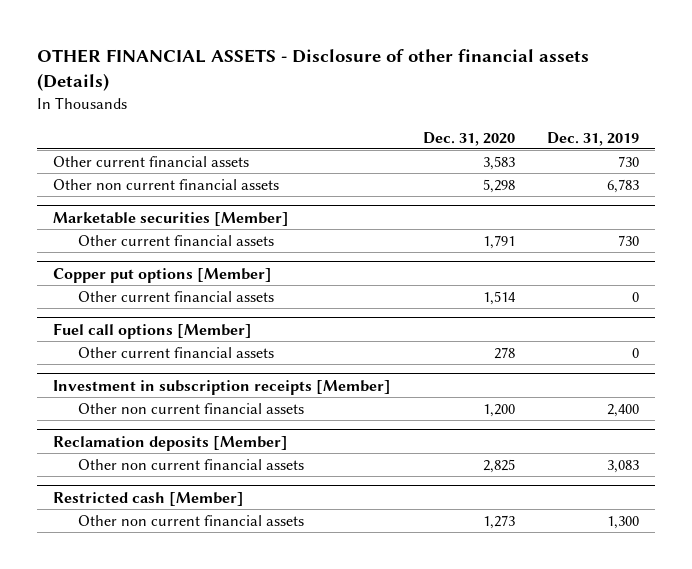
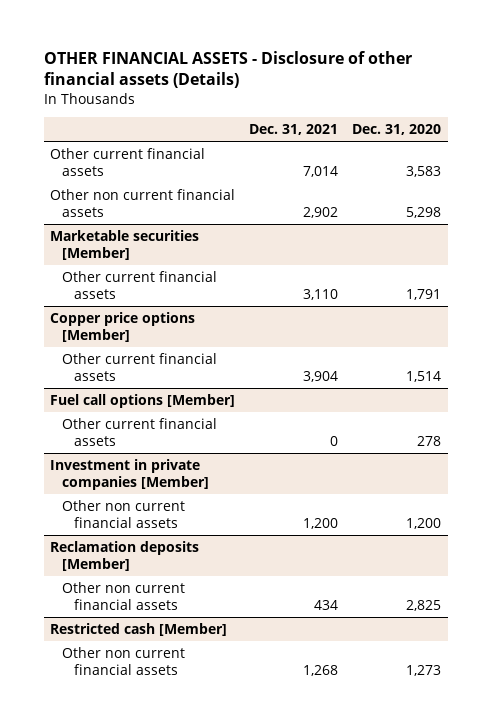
[546,131,639,146] Dec. 31, 2019 -> none
none -> [249,124,339,136] Dec. 31, 2021
[52,267,272,283] Copper put options [Member] -> [50,311,196,342] Copper price options [Member]
[52,379,391,395] Investment in subscription receipts [Member] -> none
none -> [50,458,210,490] Investment in private companies [Member]

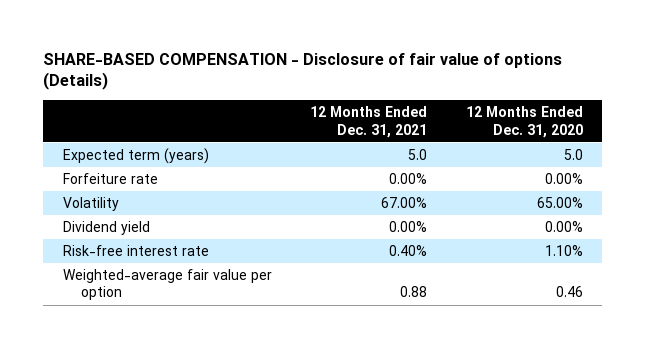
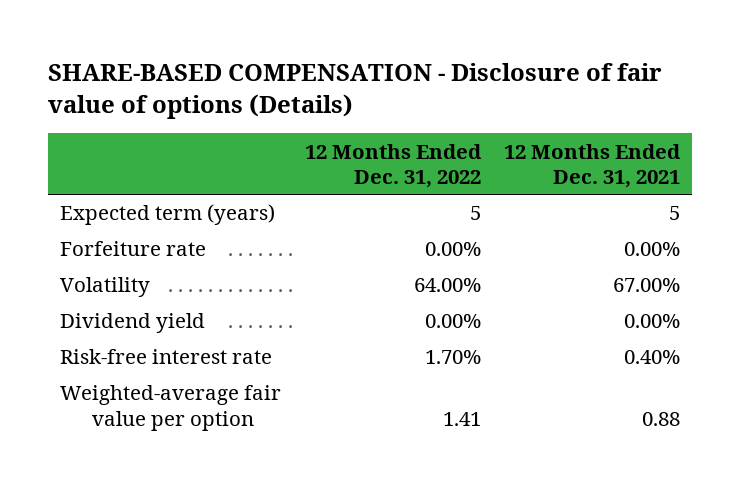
[466,106,584,138] 12 Months Ended Dec. 31, 2020 -> none
none -> [304,143,482,188] 12 Months Ended Dec. 31, 2022
[408,148,428,160] 5.0 -> [669,206,681,221] 5

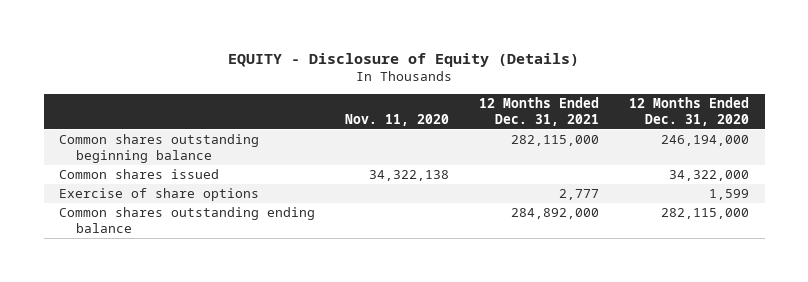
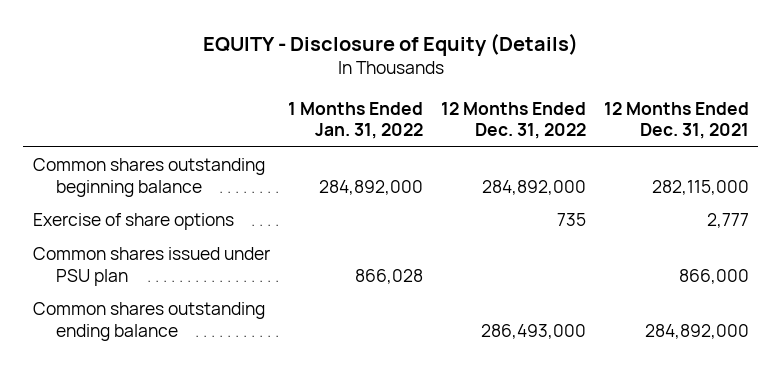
[344,113,449,126] Nov. 11, 2020 -> none
[629,97,750,126] 12 Months Ended Dec. 31, 2020 -> none
none -> [287,101,423,140] 1 Months Ended Jan. 31, 2022
none -> [441,101,587,140] 12 Months Ended Dec. 31, 2022
[58,169,219,180] Common shares issued -> none
none -> [32,247,270,286] Common shares issued under PSU plan

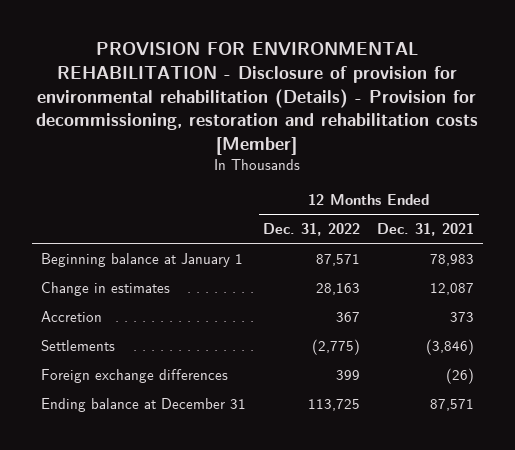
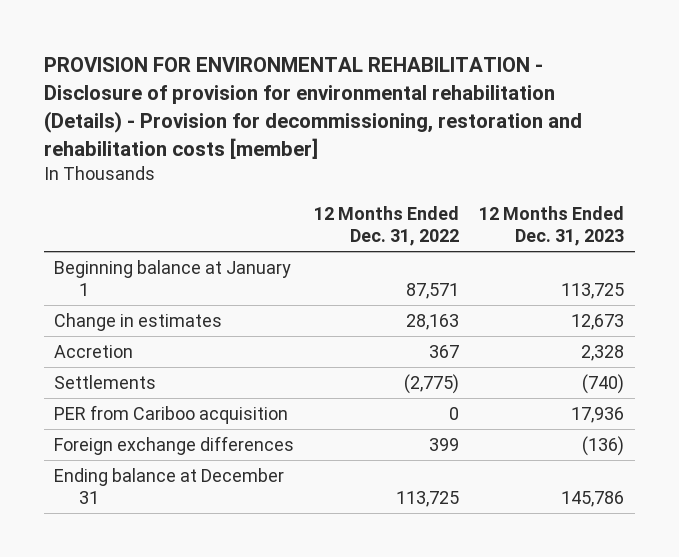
[36,42,479,155] PROVISION FOR ENVIRONMENTAL REHABILITATION - Disclosure of provision for environmental rehabilitation (Details) - Provision for decommissioning, restoration and rehabilitation costs [Member] -> [44,57,583,159] PROVISION FOR ENVIRONMENTAL REHABILITATION - Disclosure of provision for environmental rehabilitation (Details) - Provision for decommissioning, restoration and rehabilitation costs [member]
[377,222,475,236] Dec. 31, 2021 -> none
none -> [479,205,625,247] 12 Months Ended Dec. 31, 2023
none -> [54,405,289,425] PER from Cariboo acquisition

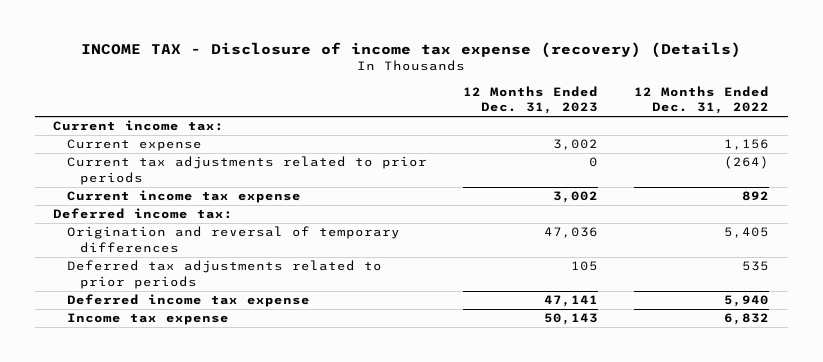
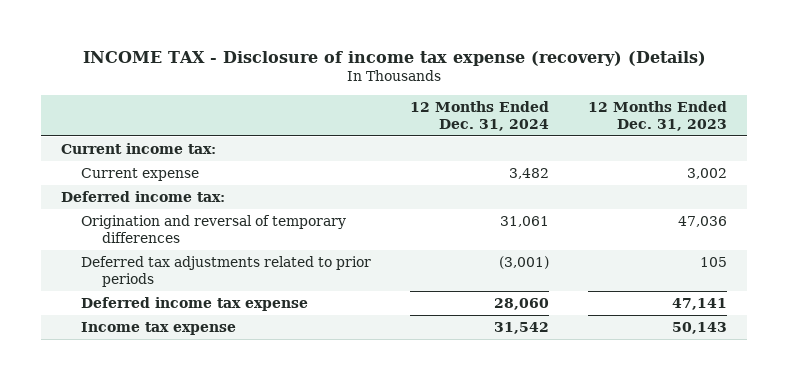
[634,86,770,115] 12 Months Ended Dec. 31, 2022 -> none
none -> [410,101,550,131] 12 Months Ended Dec. 31, 2024
[66,156,427,185] Current tax adjustments related to prior periods -> none
[66,190,301,204] Current income tax expense -> none

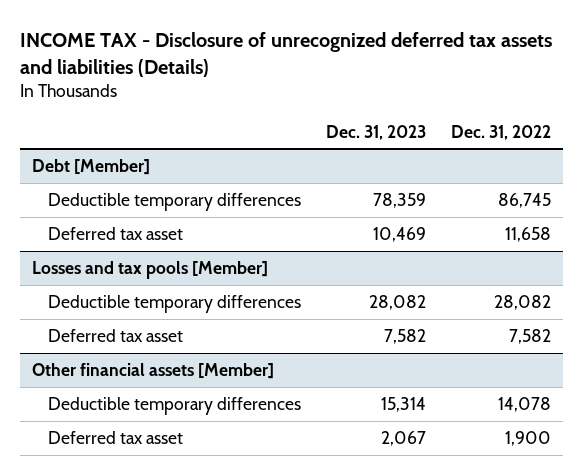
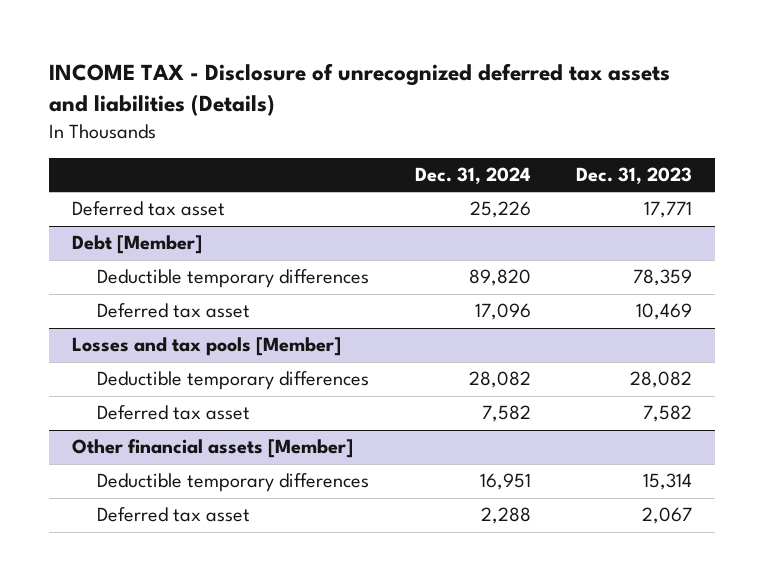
[450,124,551,140] Dec. 31, 2022 -> none
none -> [414,166,531,184] Dec. 31, 2024
none -> [72,201,226,217] Deferred tax asset

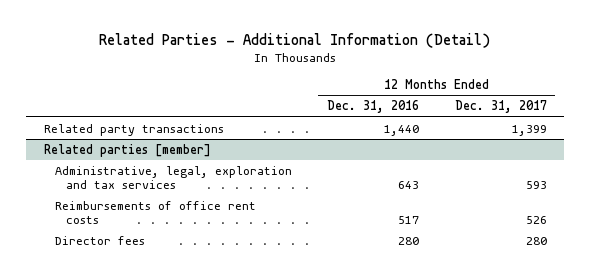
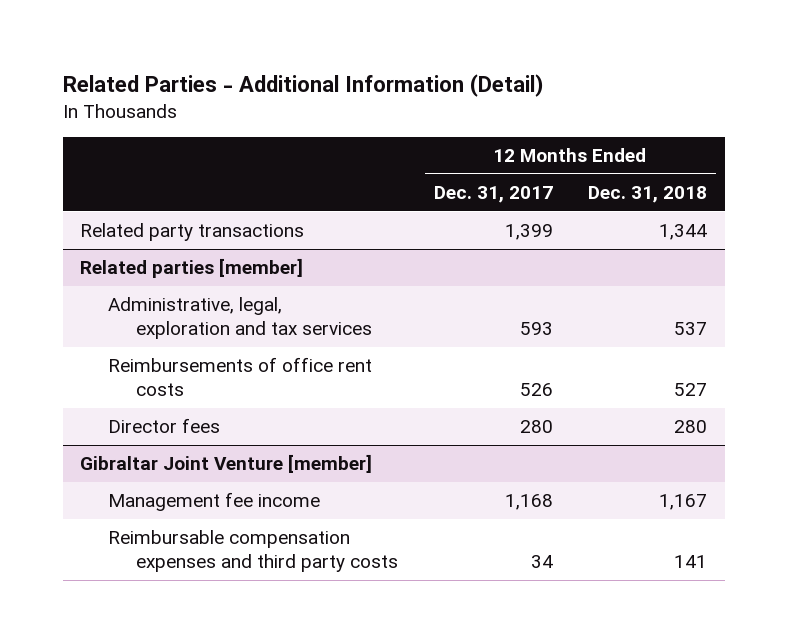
[327,100,420,114] Dec. 31, 2016 -> none
none -> [588,186,708,204] Dec. 31, 2018
none -> [80,454,373,474] Gibraltar Joint Venture [member]
none -> [108,492,321,512] Management fee income
none -> [108,530,399,573] Reimbursable compensation expenses and third party costs

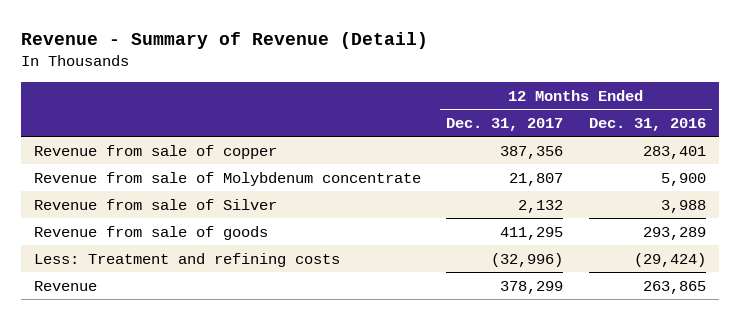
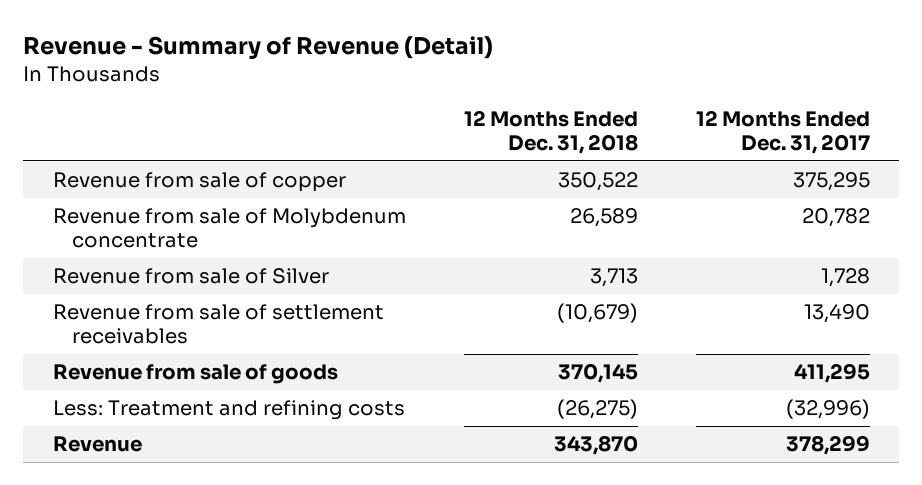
[588,117,706,131] Dec. 31, 2016 -> none
none -> [463,109,638,154] 12 Months Ended Dec. 31, 2018
[500,145,564,159] 387,356 -> [792,172,870,192] 375,295
[509,172,564,186] 21,807 -> [801,208,870,228] 20,782
[518,199,564,213] 2,132 -> [820,268,870,288] 1,728
none -> [52,304,384,345] Revenue from sale of settlement receivables

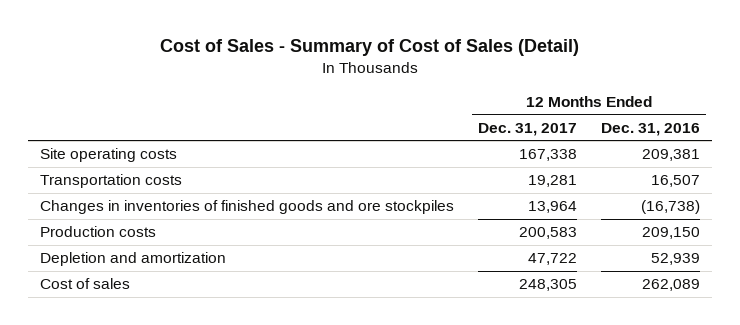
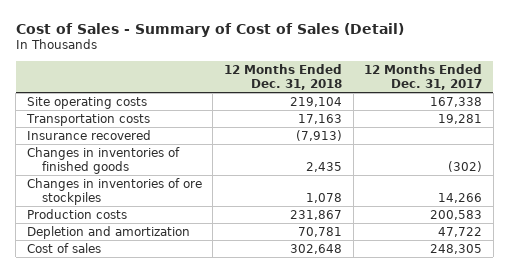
[600,122,700,136] Dec. 31, 2016 -> none
none -> [224,63,343,90] 12 Months Ended Dec. 31, 2018
none -> [26,129,151,140] Insurance recovered
none -> [26,146,180,174] Changes in inventories of finished goods
[40,200,455,215] Changes in inventories of finished goods and ore stockpiles -> [26,177,202,205] Changes in inventories of ore stockpiles
[527,201,577,214] 13,964 -> [438,192,483,203] 14,266

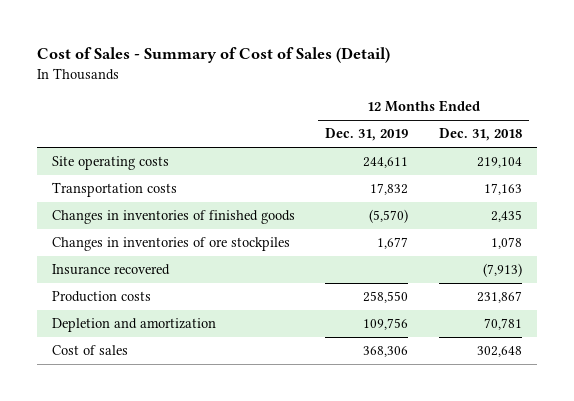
[364,63,483,90] 12 Months Ended Dec. 31, 2017 -> none
none -> [325,128,409,142] Dec. 31, 2019
[26,129,151,140] Insurance recovered -> [52,264,171,276] Insurance recovered

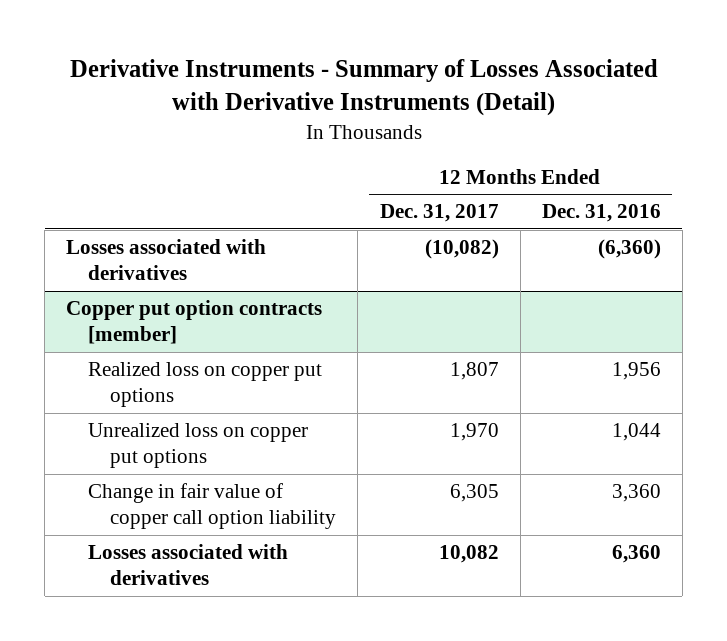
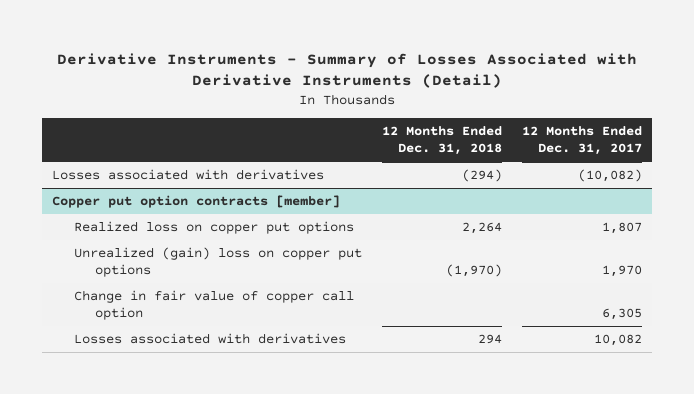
[541,204,661,223] Dec. 31, 2016 -> none
none -> [381,126,502,156] 12 Months Ended Dec. 31, 2018
[88,423,309,469] Unrealized loss on copper put options -> [73,247,362,278] Unrealized (gain) loss on copper put options
[88,483,337,530] Change in fair value of copper call option liability -> [73,290,354,321] Change in fair value of copper call option

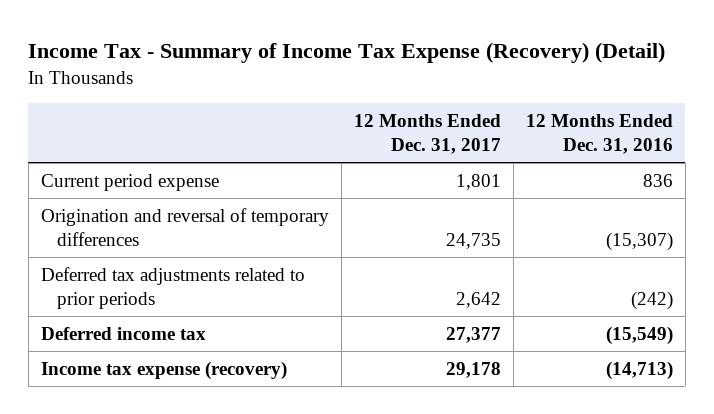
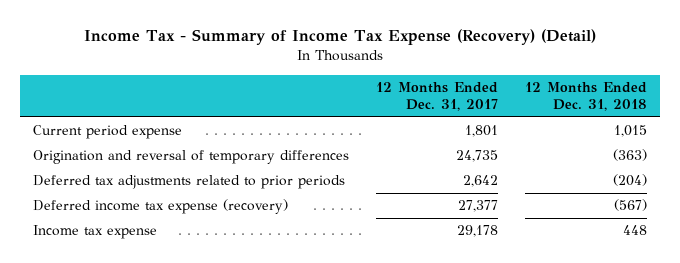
[525,113,673,154] 12 Months Ended Dec. 31, 2016 -> none
none -> [524,81,647,112] 12 Months Ended Dec. 31, 2018
[40,326,206,340] Deferred income tax -> [33,199,289,215] Deferred income tax expense (recovery)
[40,360,287,380] Income tax expense (recovery) -> [33,225,158,240] Income tax expense

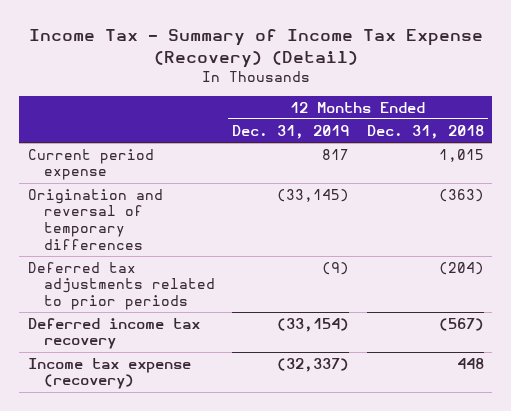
[375,81,498,112] 12 Months Ended Dec. 31, 2017 -> none
none -> [232,124,350,139] Dec. 31, 2019
[33,199,289,215] Deferred income tax expense (recovery) -> [27,317,200,350] Deferred income tax recovery
[33,225,158,240] Income tax expense -> [27,357,191,390] Income tax expense (recovery)

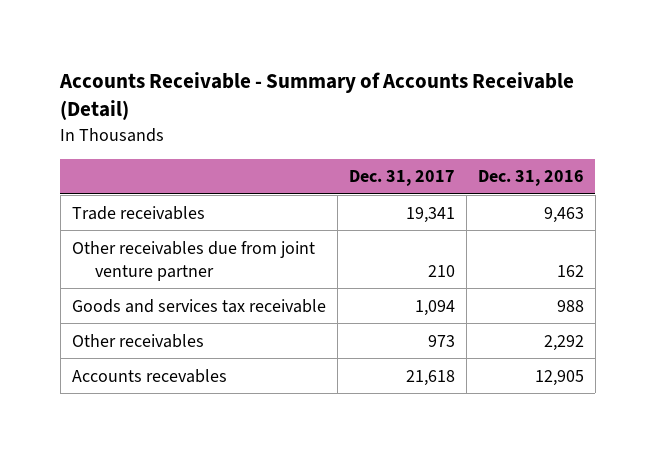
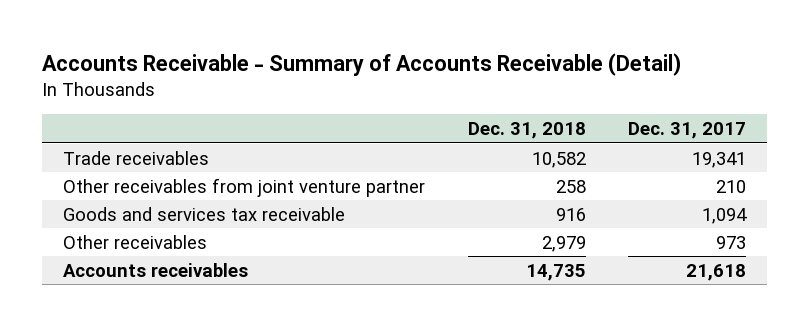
[477,170,584,187] Dec. 31, 2016 -> none
none -> [467,122,586,140] Dec. 31, 2018
[71,240,315,281] Other receivables due from joint venture partner -> [63,177,426,197] Other receivables from joint venture partner
[71,368,227,383] Accounts recevables -> [63,262,249,277] Accounts receivables

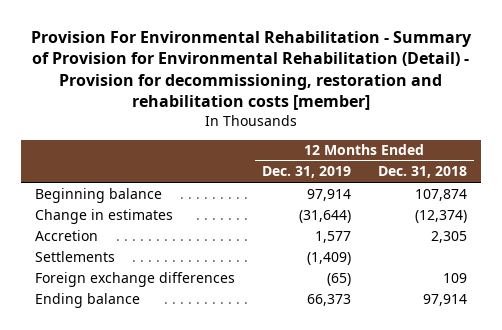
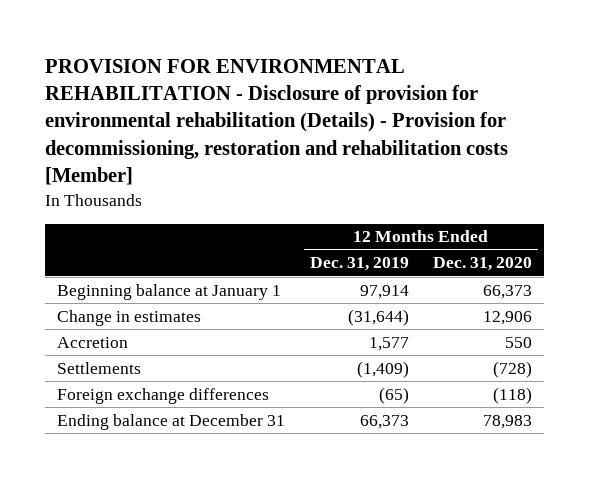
[30,30,472,111] Provision For Environmental Rehabilitation - Summary of Provision for Environmental Rehabilitation (Detail) - Provision for decommissioning, restoration and rehabilitation costs [member] -> [45,58,509,186] PROVISION FOR ENVIRONMENTAL REHABILITATION - Disclosure of provision for environmental rehabilitation (Details) - Provision for decommissioning, restoration and rehabilitation costs [Member]
[378,166,468,179] Dec. 31, 2018 -> none
none -> [433,257,533,272] Dec. 31, 2020
[34,187,162,203] Beginning balance -> [57,283,282,300] Beginning balance at January 1
[34,292,140,308] Ending balance -> [57,413,286,430] Ending balance at December 31

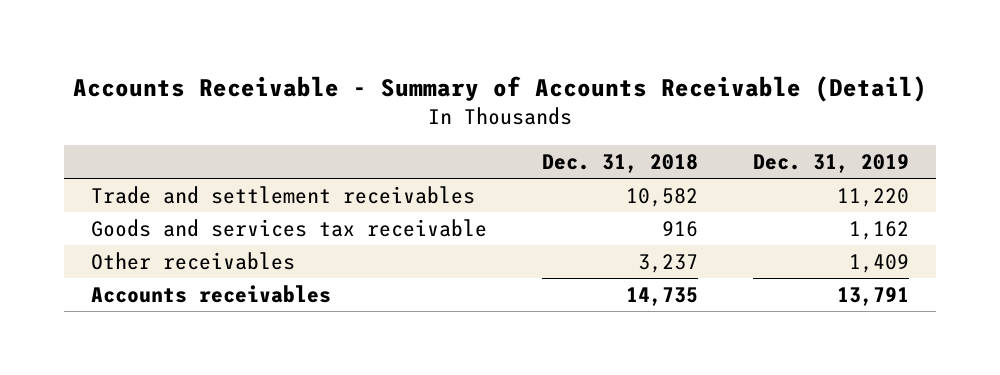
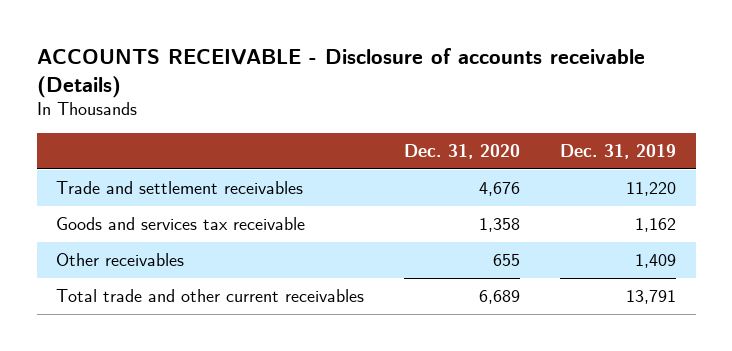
[73,76,928,103] Accounts Receivable - Summary of Accounts Receivable (Detail) -> [36,48,645,98] ACCOUNTS RECEIVABLE - Disclosure of accounts receivable (Details)
[542,153,699,173] Dec. 31, 2018 -> none
none -> [404,144,521,160] Dec. 31, 2020
[91,284,332,303] Accounts receivables -> [56,289,365,303] Total trade and other current receivables

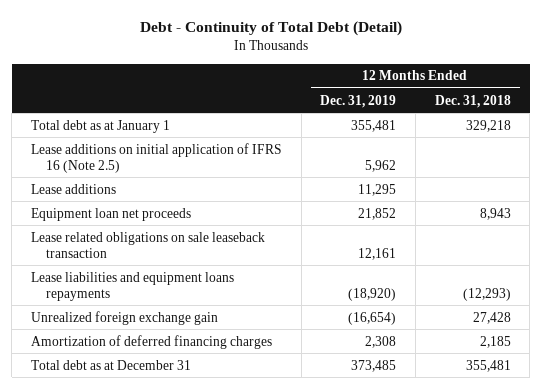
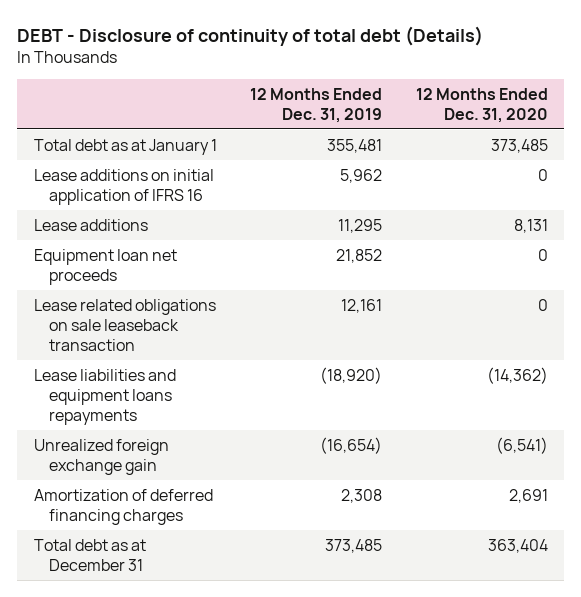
[139,21,402,37] Debt - Continuity of Total Debt (Detail) -> [17,25,484,46] DEBT - Disclosure of continuity of total debt (Details)
[434,94,511,108] Dec. 31, 2018 -> none
none -> [415,87,548,123] 12 Months Ended Dec. 31, 2020
[30,142,282,173] Lease additions on initial application of IFRS 16 (Note 2.5) -> [33,168,214,205] Lease additions on initial application of IFRS 16

